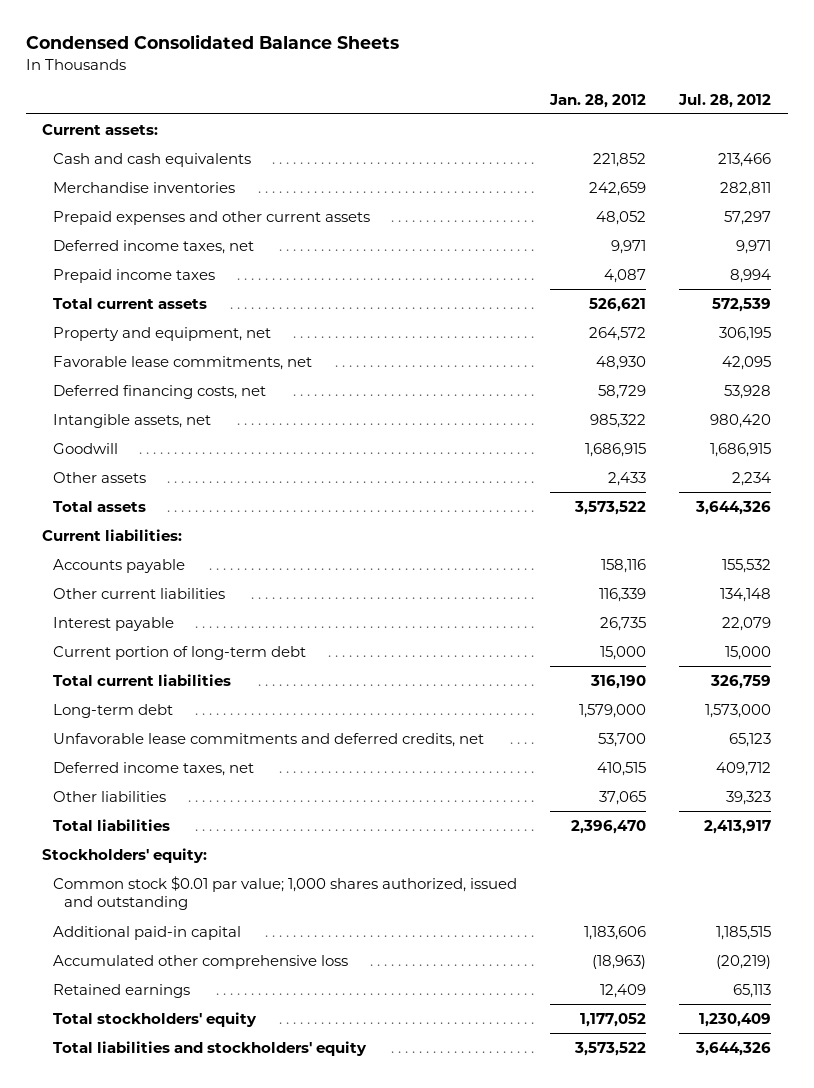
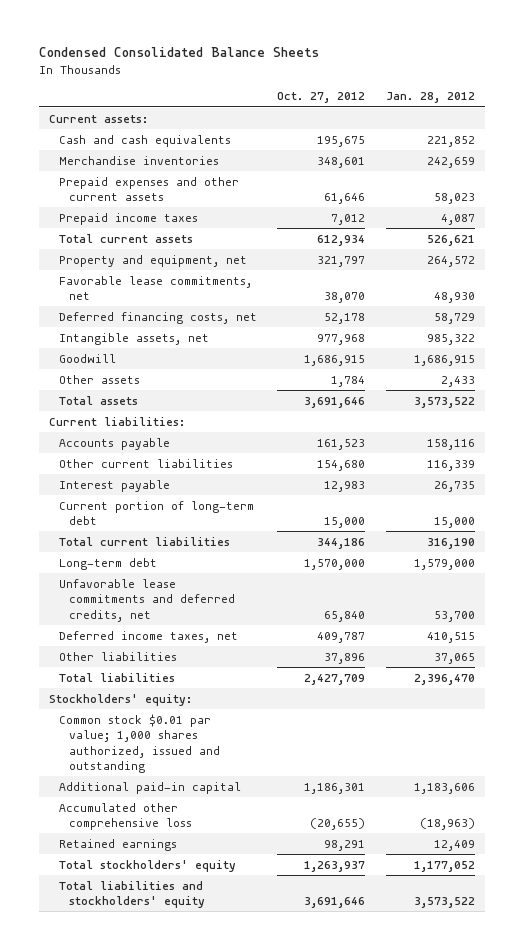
[678,93,772,108] Jul. 28, 2012 -> none
none -> [277,92,366,104] Oct. 27, 2012
[53,239,255,254] Deferred income taxes, net -> none
[596,210,647,225] 48,052 -> [434,193,476,205] 58,023

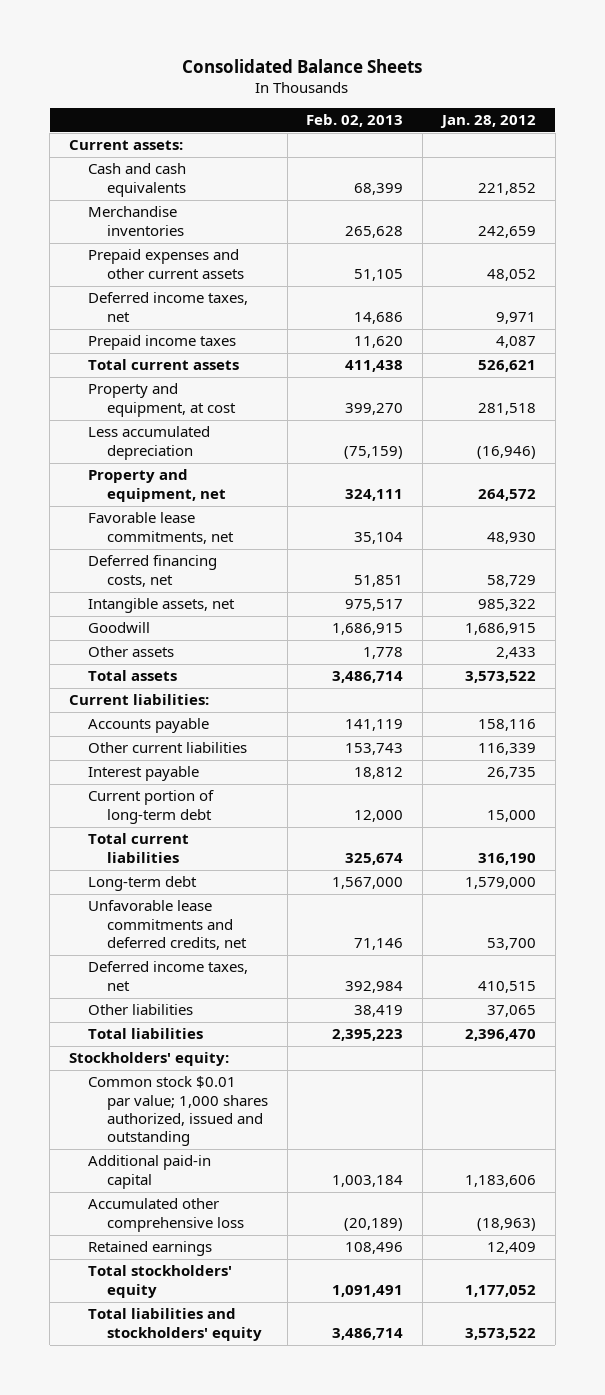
[38,47,319,58] Condensed Consolidated Balance Sheets -> [182,58,423,73] Consolidated Balance Sheets
[277,92,366,104] Oct. 27, 2012 -> none
none -> [306,114,404,128] Feb. 02, 2013
[434,193,476,205] 58,023 -> [486,268,536,281] 48,052
none -> [87,292,248,322] Deferred income taxes, net
none -> [87,383,236,417] Property and equipment, at cost
none -> [87,426,210,460] Less accumulated depreciation

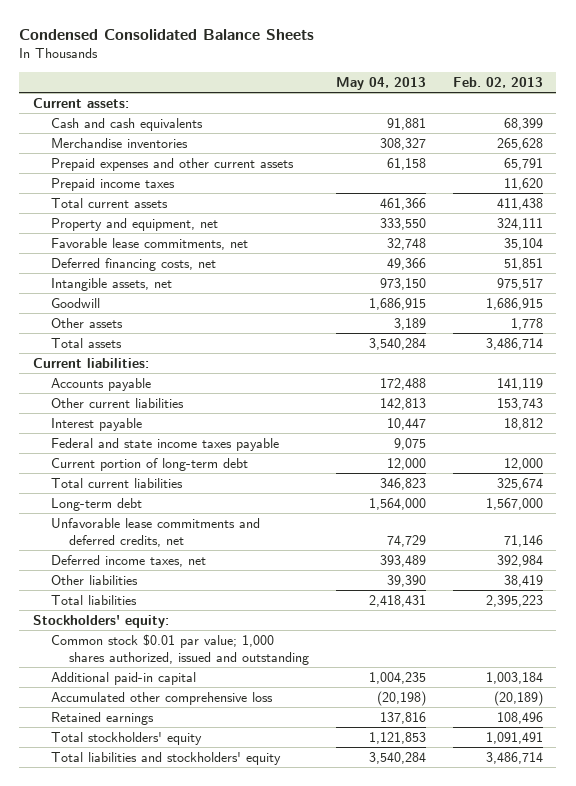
[182,58,423,73] Consolidated Balance Sheets -> [19,29,315,41] Condensed Consolidated Balance Sheets
[439,115,536,129] Jan. 28, 2012 -> none
none -> [336,76,427,90] May 04, 2013
[87,292,248,322] Deferred income taxes, net -> none
[354,268,404,281] 51,105 -> [503,157,543,170] 65,791
[87,383,236,417] Property and equipment, at cost -> none
[87,426,210,460] Less accumulated depreciation -> none
none -> [50,437,279,451] Federal and state income taxes payable

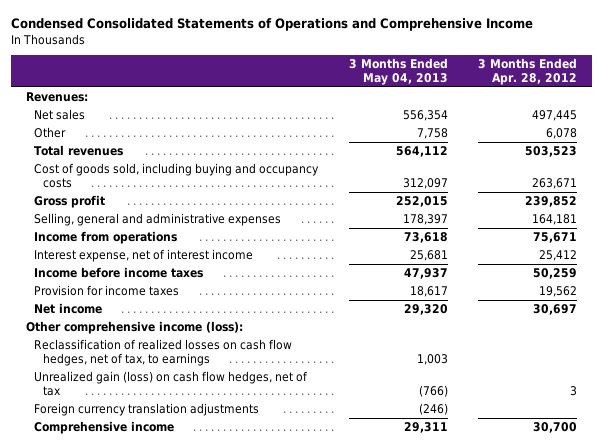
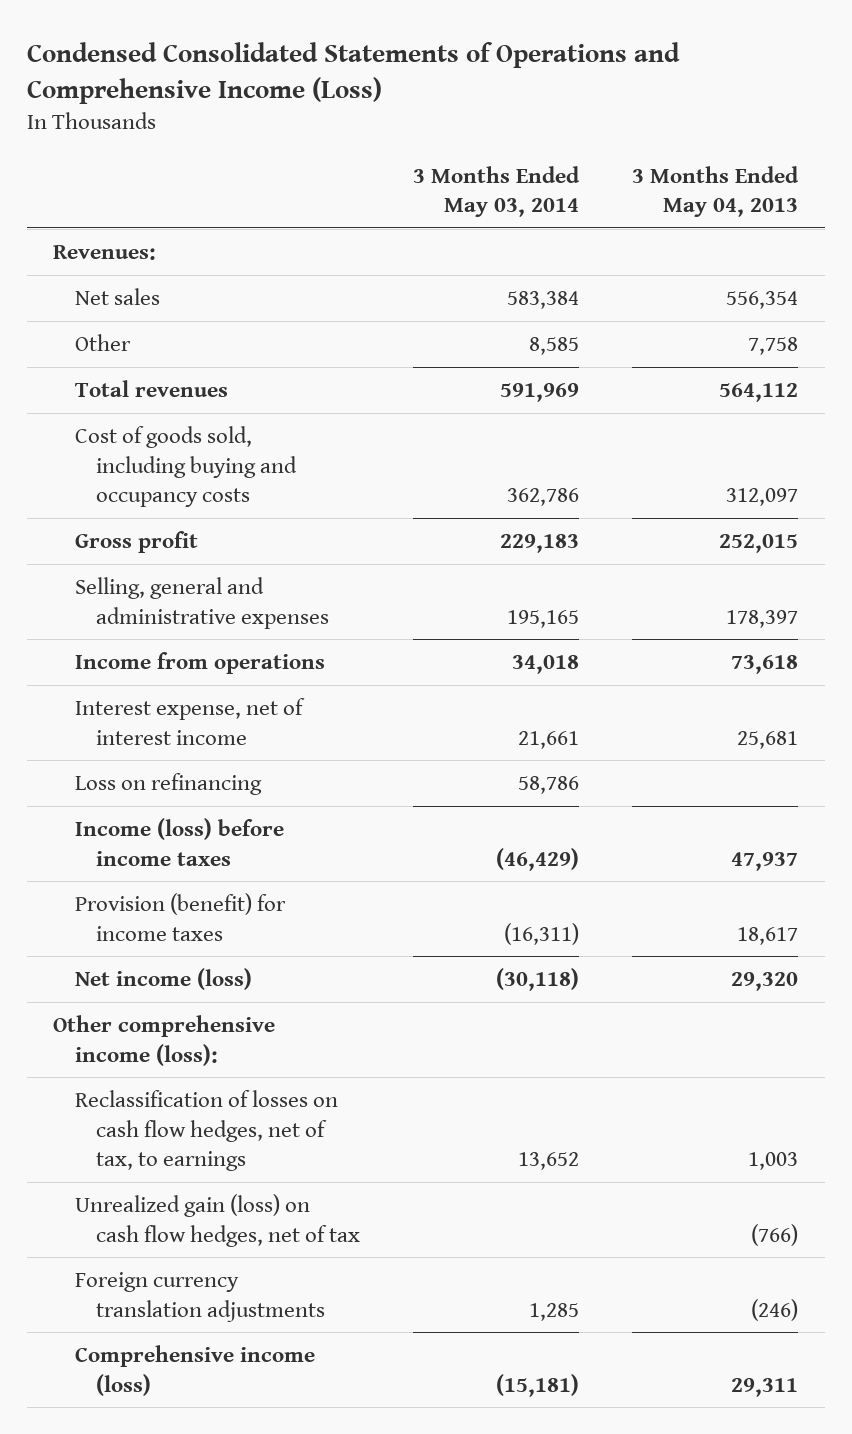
[10,18,533,32] Condensed Consolidated Statements of Operations and Comprehensive Income -> [26,42,680,105] Condensed Consolidated Statements of Operations and Comprehensive Income (Loss)
[477,58,577,85] 3 Months Ended Apr. 28, 2012 -> none
none -> [413,165,581,217] 3 Months Ended May 03, 2014
none -> [74,773,262,796] Loss on refinancing
[34,267,204,279] Income before income taxes -> [74,818,284,866] Income (loss) before income taxes
[34,285,180,297] Provision for income taxes -> [74,893,286,941] Provision (benefit) for income taxes
[34,303,103,315] Net income -> [74,968,252,991] Net income (loss)
[34,339,293,366] Reclassification of realized losses on cash flow hedges, net of tax, to earnings -> [74,1090,338,1171] Reclassification of losses on cash flow hedges, net of tax, to earnings
[34,421,175,435] Comprehensive income -> [74,1345,315,1396] Comprehensive income (loss)

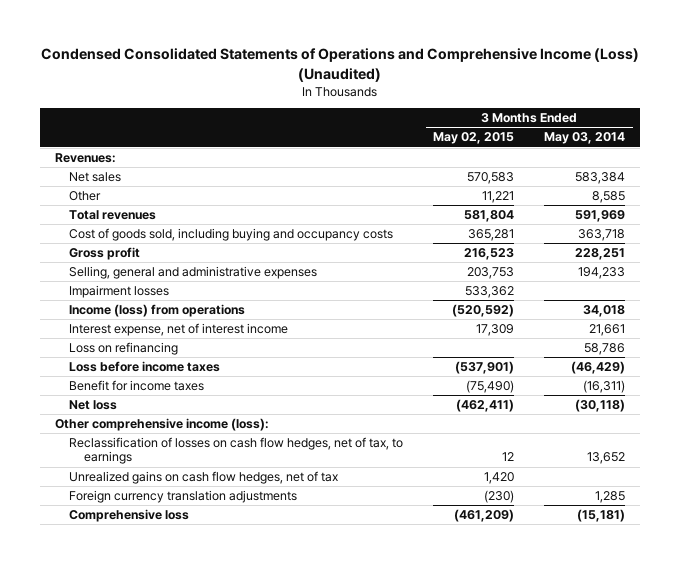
[26,42,680,105] Condensed Consolidated Statements of Operations and Comprehensive Income (Loss) -> [41,48,640,82] Condensed Consolidated Statements of Operations and Comprehensive Income (Loss) (Unaudited)
[632,165,800,217] 3 Months Ended May 04, 2013 -> none
none -> [433,132,515,145] May 02, 2015
[507,487,580,506] 362,786 -> [578,229,626,242] 363,718
[500,534,580,554] 229,183 -> [575,248,626,261] 228,251
[507,609,580,628] 195,165 -> [578,267,626,280] 194,233
none -> [69,285,170,299] Impairment losses
[74,652,325,675] Income from operations -> [69,304,246,318] Income (loss) from operations
[74,818,284,866] Income (loss) before income taxes -> [69,361,221,373] Loss before income taxes
[74,893,286,941] Provision (benefit) for income taxes -> [69,380,205,392] Benefit for income taxes
[74,968,252,991] Net income (loss) -> [69,400,118,411] Net loss
[74,1194,360,1247] Unrealized gain (loss) on cash flow hedges, net of tax -> [69,471,339,485] Unrealized gains on cash flow hedges, net of tax
[74,1345,315,1396] Comprehensive income (loss) -> [69,509,190,523] Comprehensive loss

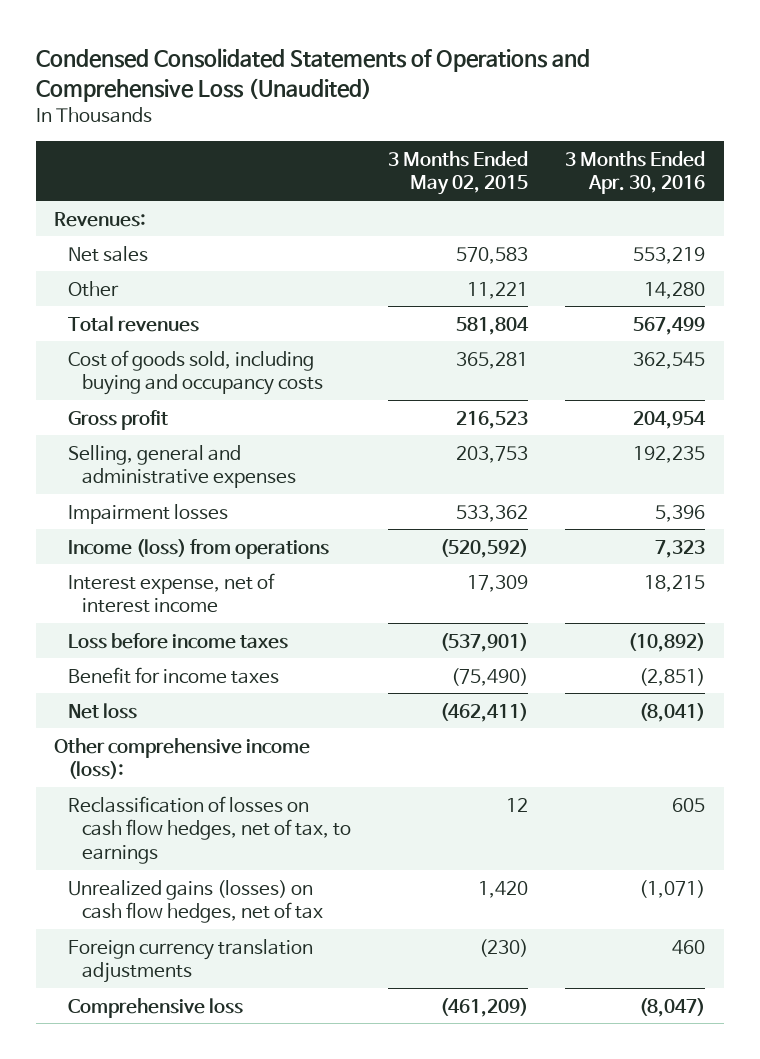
[41,48,640,82] Condensed Consolidated Statements of Operations and Comprehensive Income (Loss) (Unaudited) -> [36,47,591,102] Condensed Consolidated Statements of Operations and Comprehensive Loss (Unaudited)
[544,132,626,145] May 03, 2014 -> none
none -> [565,150,706,195] 3 Months Ended Apr. 30, 2016
[69,342,179,356] Loss on refinancing -> none
[69,471,339,485] Unrealized gains on cash flow hedges, net of tax -> [68,879,324,924] Unrealized gains (losses) on cash flow hedges, net of tax

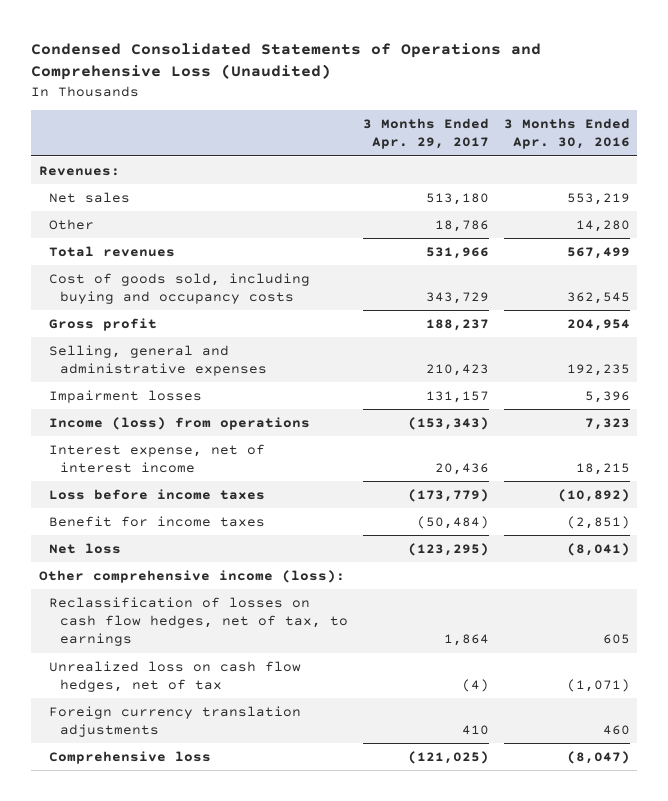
[388,150,529,196] 3 Months Ended May 02, 2015 -> none
none -> [362,118,489,150] 3 Months Ended Apr. 29, 2017
[68,879,324,924] Unrealized gains (losses) on cash flow hedges, net of tax -> [49,660,302,693] Unrealized loss on cash flow hedges, net of tax

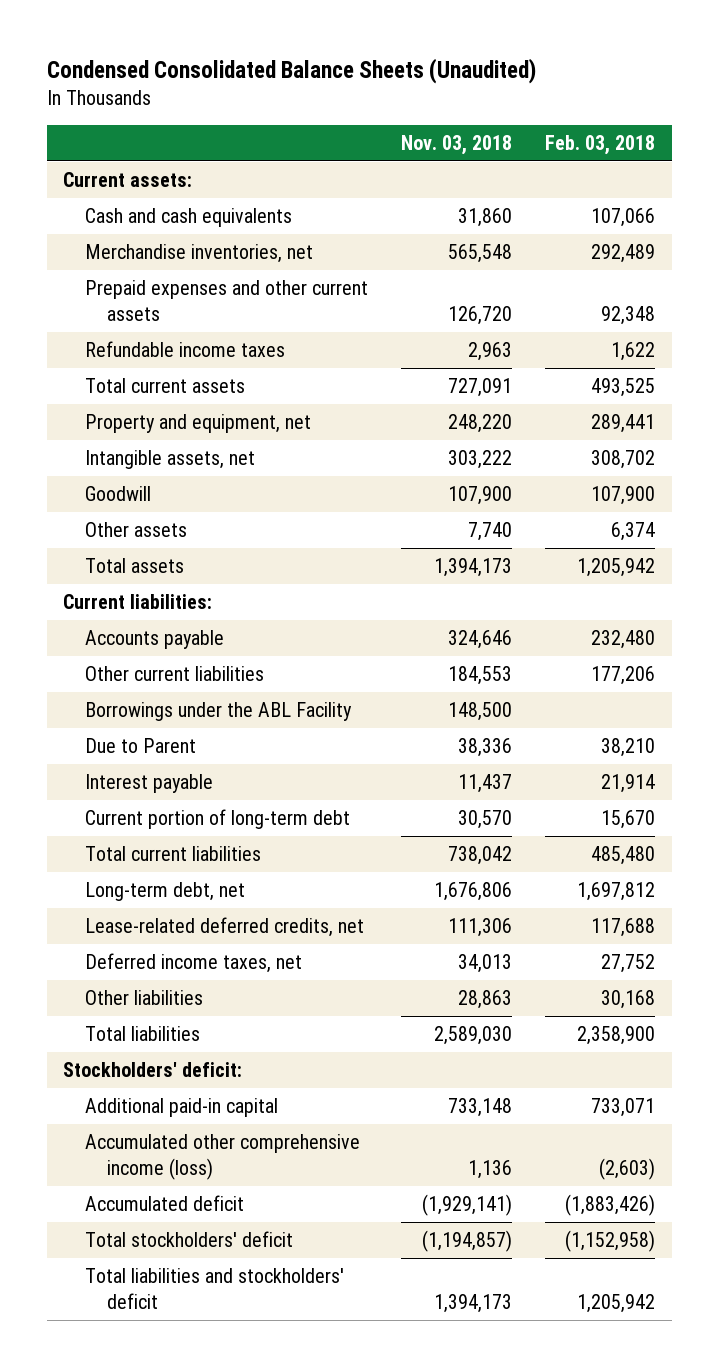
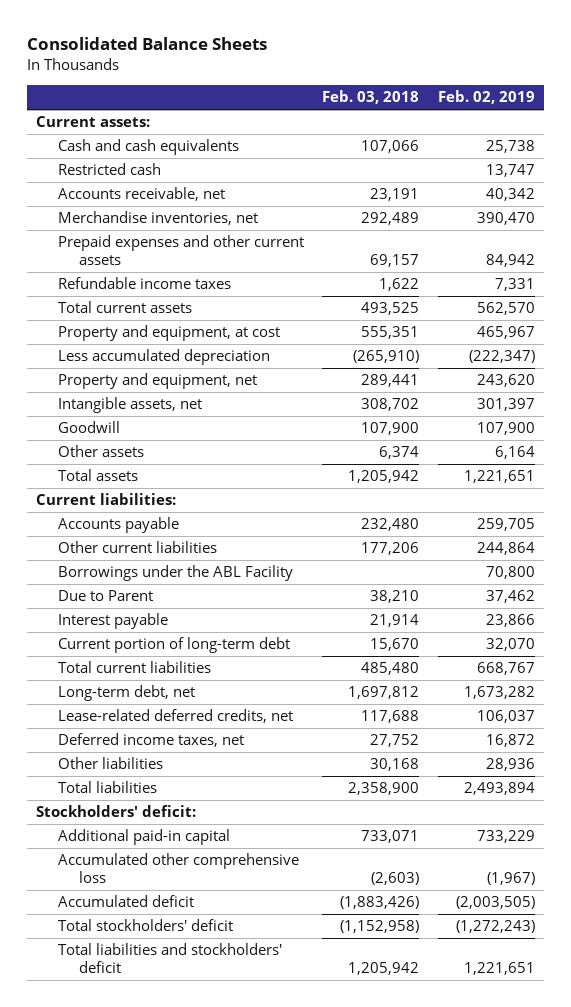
[46,57,536,84] Condensed Consolidated Balance Sheets (Unaudited) -> [27,37,268,51] Consolidated Balance Sheets
[401,134,513,155] Nov. 03, 2018 -> none
none -> [437,90,535,105] Feb. 02, 2019
none -> [57,163,161,176] Restricted cash
none -> [57,187,225,202] Accounts receivable, net
[601,305,656,325] 92,348 -> [370,254,420,268] 69,157
none -> [57,325,280,342] Property and equipment, at cost
none -> [57,349,270,366] Less accumulated depreciation
[85,1134,361,1180] Accumulated other comprehensive income (loss) -> [57,853,299,884] Accumulated other comprehensive loss

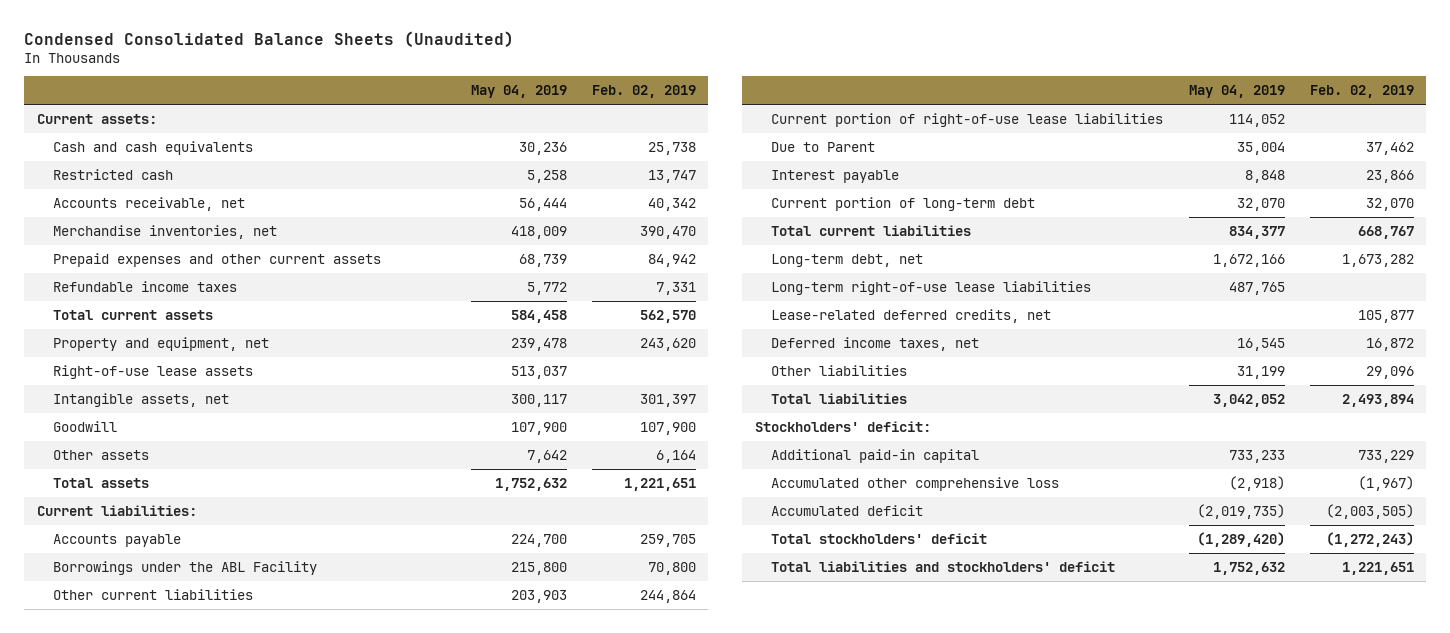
[27,37,268,51] Consolidated Balance Sheets -> [23,30,514,47] Condensed Consolidated Balance Sheets (Unaudited)
[322,90,420,105] Feb. 03, 2018 -> none
none -> [470,85,567,99] May 04, 2019
[57,325,280,342] Property and equipment, at cost -> none
[57,349,270,366] Less accumulated depreciation -> none
none -> [53,364,254,379] Right-of-use lease assets
[57,541,217,554] Other current liabilities -> [53,588,254,600] Other current liabilities
none -> [771,112,1164,127] Current portion of right-of-use lease liabilities
none -> [771,280,1092,295] Long-term right-of-use lease liabilities
[476,710,535,724] 106,037 -> [1357,309,1414,323] 105,877
[485,758,535,772] 28,936 -> [1365,365,1414,379] 29,096

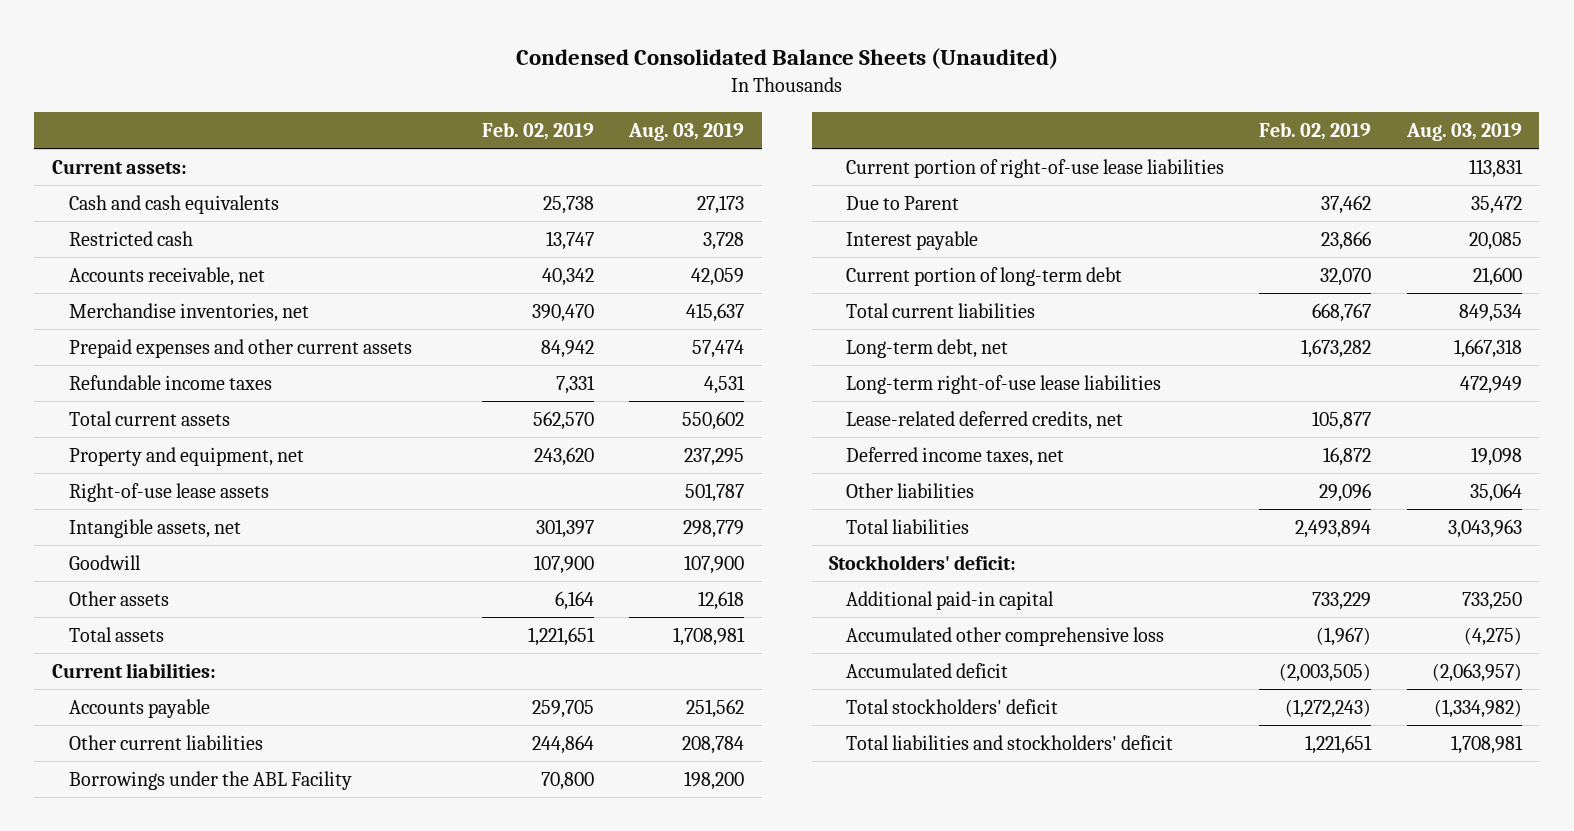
[470,85,567,99] May 04, 2019 -> none
none -> [628,122,745,141] Aug. 03, 2019
[53,560,318,575] Borrowings under the ABL Facility -> [68,770,352,790] Borrowings under the ABL Facility

